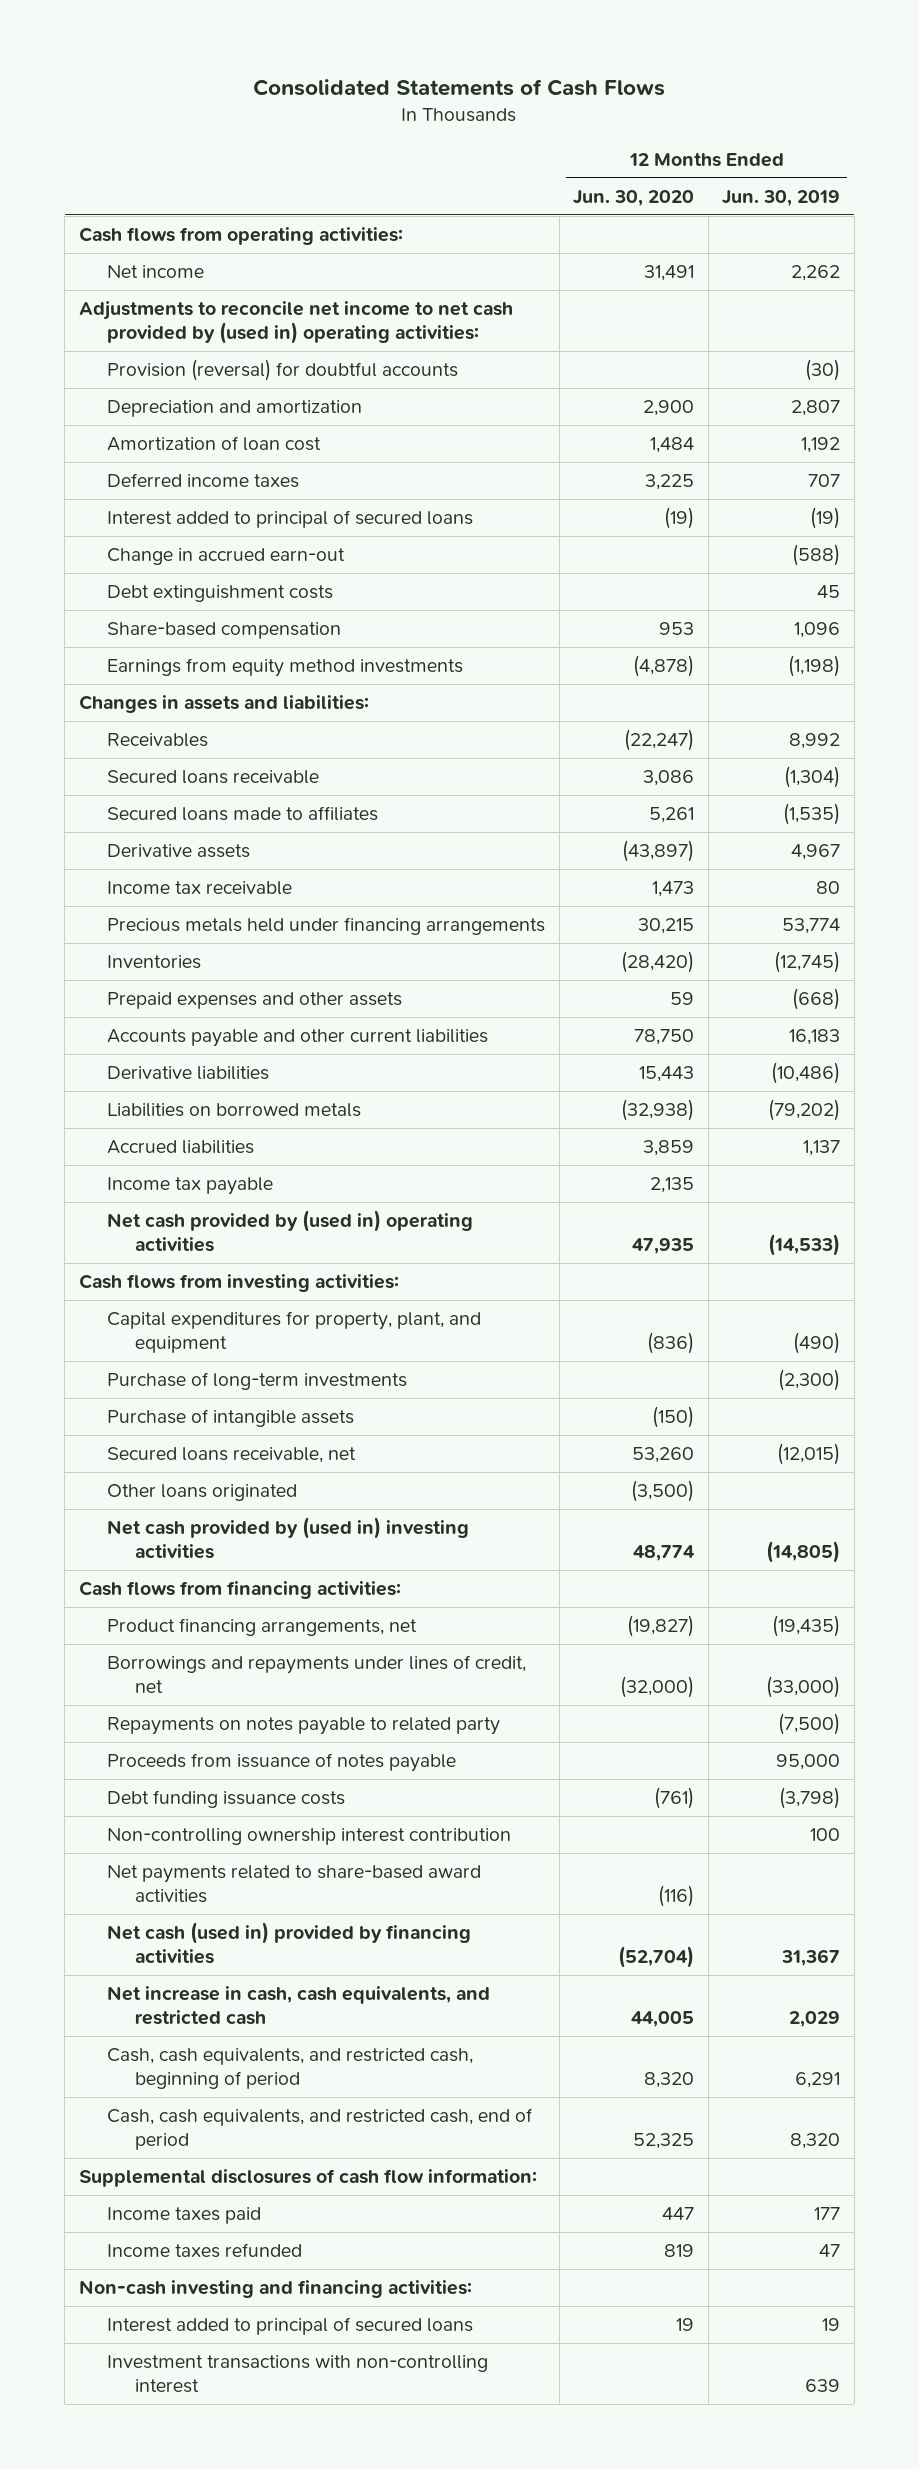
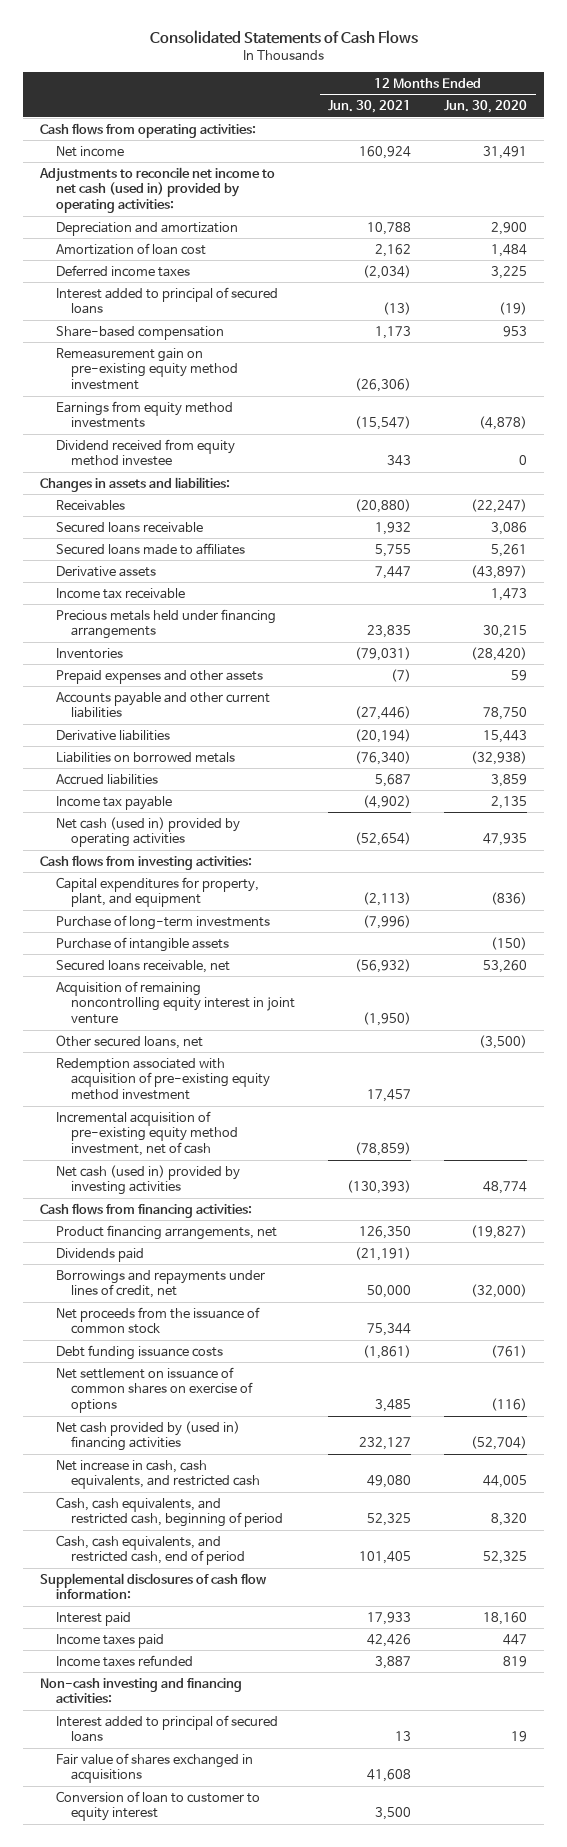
[722,189,841,206] Jun. 30, 2019 -> none
none -> [328,100,412,114] Jun. 30, 2021
[106,359,458,382] Provision (reversal) for doubtful accounts -> none
[78,301,513,345] Adjustments to reconcile net income to net cash provided by (used in) operating activities: -> [38,166,275,214] Adjustments to reconcile net income to net cash (used in) provided by operating activities:
[106,548,345,566] Change in accrued earn-out -> none
[106,585,333,603] Debt extinguishment costs -> none
none -> [55,347,239,391] Remeasurement gain on pre-existing equity method investment
none -> [55,438,235,467] Dividend received from equity method investee
[106,1210,473,1253] Net cash provided by (used in) operating activities -> [55,816,240,848] Net cash (used in) provided by operating activities
none -> [55,980,296,1025] Acquisition of remaining noncontrolling equity interest in joint venture
[106,1484,297,1502] Other loans originated -> [55,1034,203,1049] Other secured loans, net
none -> [55,1057,271,1101] Redemption associated with acquisition of pre-existing equity method investment
none -> [55,1110,239,1157] Incremental acquisition of pre-existing equity method investment, net of cash
[106,1517,469,1560] Net cash provided by (used in) investing activities -> [55,1164,240,1196] Net cash (used in) provided by investing activities
none -> [55,1247,144,1262] Dividends paid
[106,1717,500,1736] Repayments on notes payable to related party -> none
[106,1753,456,1773] Proceeds from issuance of notes payable -> none
none -> [55,1306,260,1335] Net proceeds from the issuance of common stock
[106,1828,511,1846] Non-controlling ownership interest contribution -> none
[106,1865,481,1904] Net payments related to share-based award activities -> [55,1366,254,1414] Net settlement on issuance of common shares on exercise of options
[106,1922,471,1965] Net cash (used in) provided by financing activities -> [55,1420,240,1452] Net cash provided by (used in) financing activities
none -> [55,1611,131,1626] Interest paid
[106,2355,488,2394] Investment transactions with non-controlling interest -> none
none -> [55,1752,253,1784] Fair value of shares exchanged in acquisitions
none -> [55,1790,260,1822] Conversion of loan to customer to equity interest

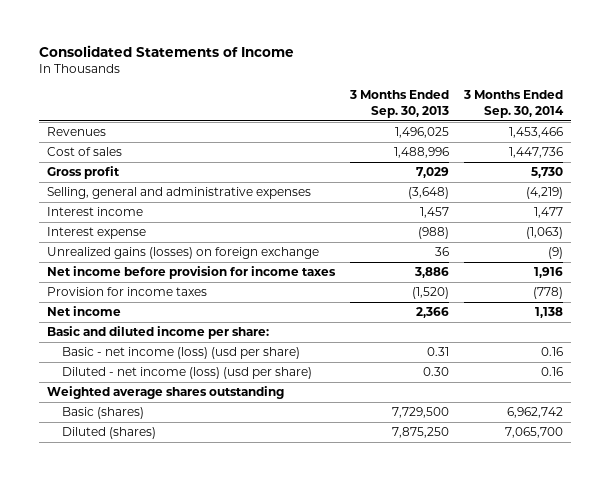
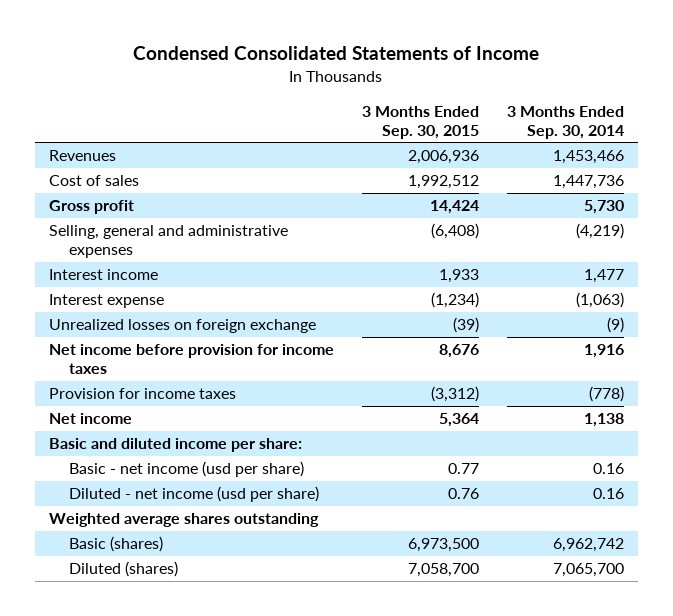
[38,45,294,58] Consolidated Statements of Income -> [133,46,540,61] Condensed Consolidated Statements of Income
[348,90,449,118] 3 Months Ended Sep. 30, 2013 -> none
none -> [361,105,479,139] 3 Months Ended Sep. 30, 2015
[46,247,319,260] Unrealized gains (losses) on foreign exchange -> [49,319,317,334] Unrealized losses on foreign exchange
[62,347,301,360] Basic - net income (loss) (usd per share) -> [69,461,305,478] Basic - net income (usd per share)
[62,367,313,380] Diluted - net income (loss) (usd per share) -> [69,486,320,503] Diluted - net income (usd per share)

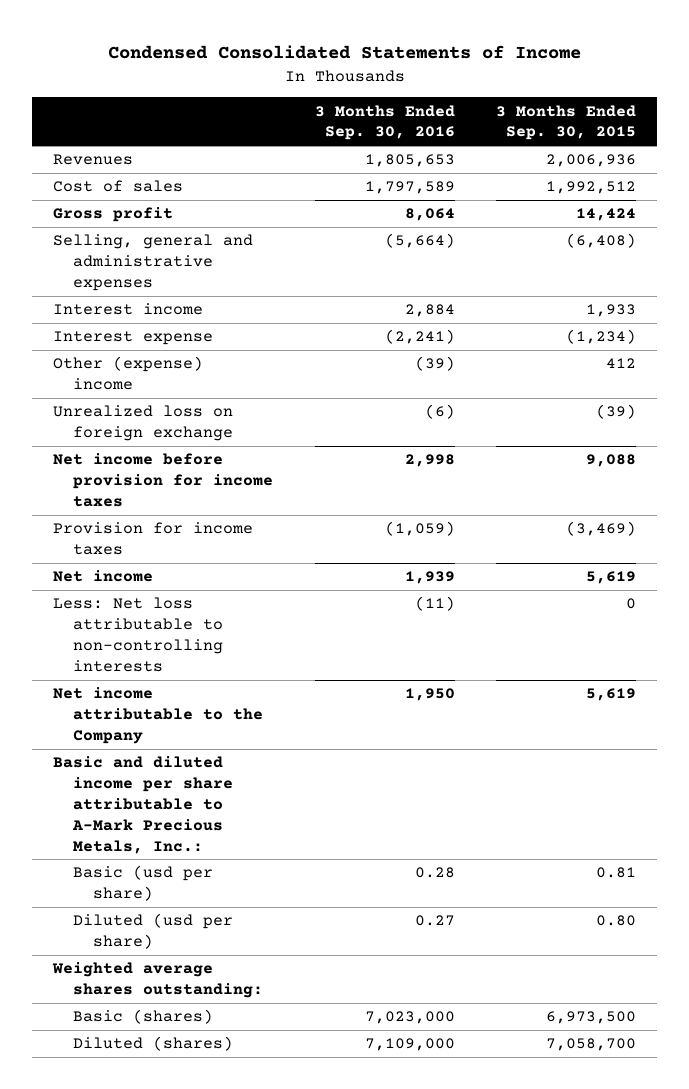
[506,105,624,139] 3 Months Ended Sep. 30, 2014 -> none
none -> [314,104,455,141] 3 Months Ended Sep. 30, 2016
none -> [53,356,204,391] Other (expense) income
[49,319,317,334] Unrealized losses on foreign exchange -> [53,405,234,442] Unrealized loss on foreign exchange
[438,344,479,359] 8,676 -> [586,454,637,468] 9,088
[430,386,479,403] (3,312) -> [566,521,637,537] (3,469)
[438,413,479,428] 5,364 -> [586,571,637,585] 5,619
none -> [53,597,224,672] Less: Net loss attributable to non-controlling interests
none -> [53,687,264,745] Net income attributable to the Company
[49,438,303,453] Basic and diluted income per share: -> [53,756,234,854] Basic and diluted income per share attributable to A-Mark Precious Metals, Inc.:
[69,461,305,478] Basic - net income (usd per share) -> [73,865,214,902] Basic (usd per share)
[447,463,479,475] 0.77 -> [596,867,637,879] 0.81
[69,486,320,503] Diluted - net income (usd per share) -> [73,913,234,950] Diluted (usd per share)
[447,488,479,500] 0.76 -> [596,915,637,927] 0.80
[49,513,320,528] Weighted average shares outstanding -> [52,962,264,999] Weighted average shares outstanding:

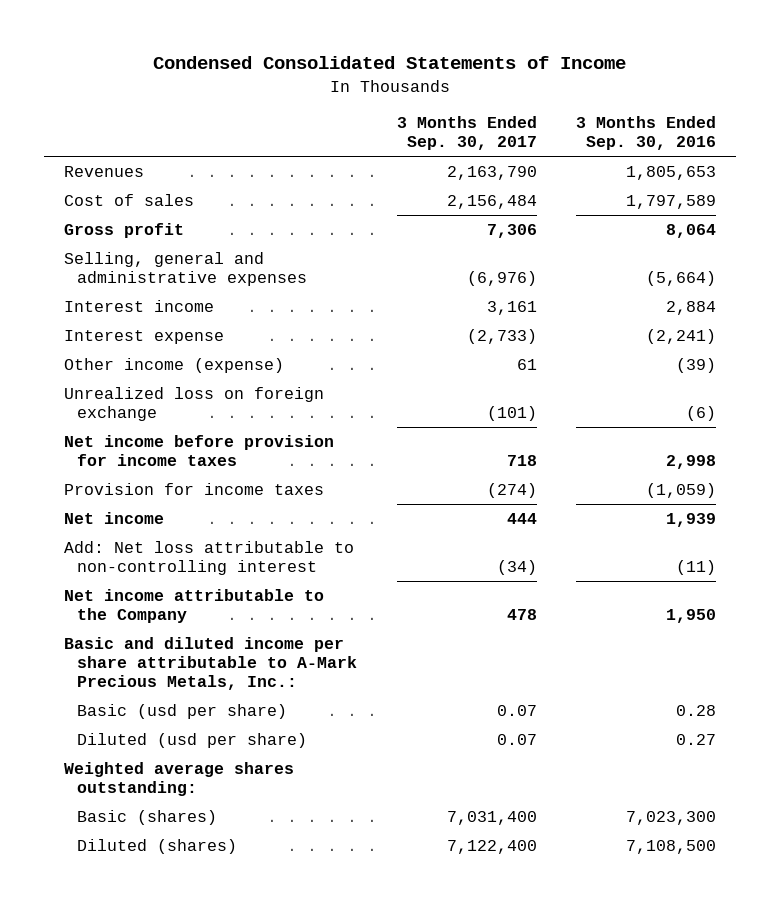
[496,104,637,141] 3 Months Ended Sep. 30, 2015 -> none
none -> [396,116,537,151] 3 Months Ended Sep. 30, 2017
[53,356,204,391] Other (expense) income -> [63,357,284,373] Other income (expense)
[53,597,224,672] Less: Net loss attributable to non-controlling interests -> [63,540,354,576] Add: Net loss attributable to non-controlling interest
[364,1011,455,1025] 7,023,000 -> [625,810,716,825] 7,023,300
[364,1038,455,1052] 7,109,000 -> [625,839,716,854] 7,108,500

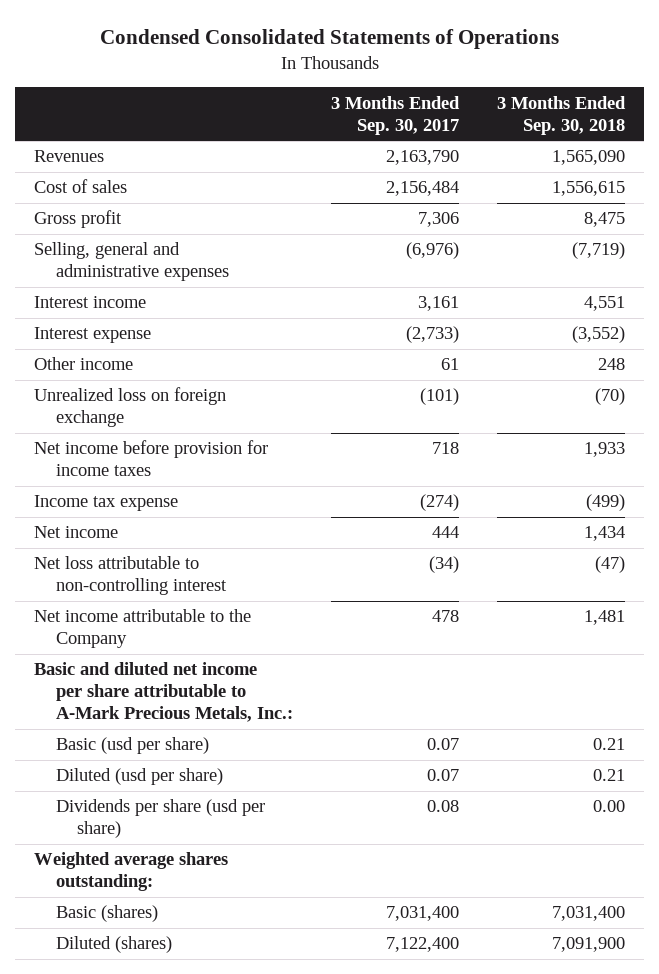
[152,56,626,70] Condensed Consolidated Statements of Income -> [99,29,559,50] Condensed Consolidated Statements of Operations
[575,116,716,151] 3 Months Ended Sep. 30, 2016 -> none
none -> [497,95,627,135] 3 Months Ended Sep. 30, 2018
[63,357,284,373] Other income (expense) -> [34,357,134,371] Other income
[63,482,324,495] Provision for income taxes -> [34,495,179,512] Income tax expense
[63,540,354,576] Add: Net loss attributable to non-controlling interest -> [34,556,227,596] Net loss attributable to non-controlling interest
[63,636,358,691] Basic and diluted income per share attributable to A-Mark Precious Metals, Inc.: -> [34,662,293,723] Basic and diluted net income per share attributable to A-Mark Precious Metals, Inc.:
none -> [55,799,265,839] Dividends per share (usd per share)

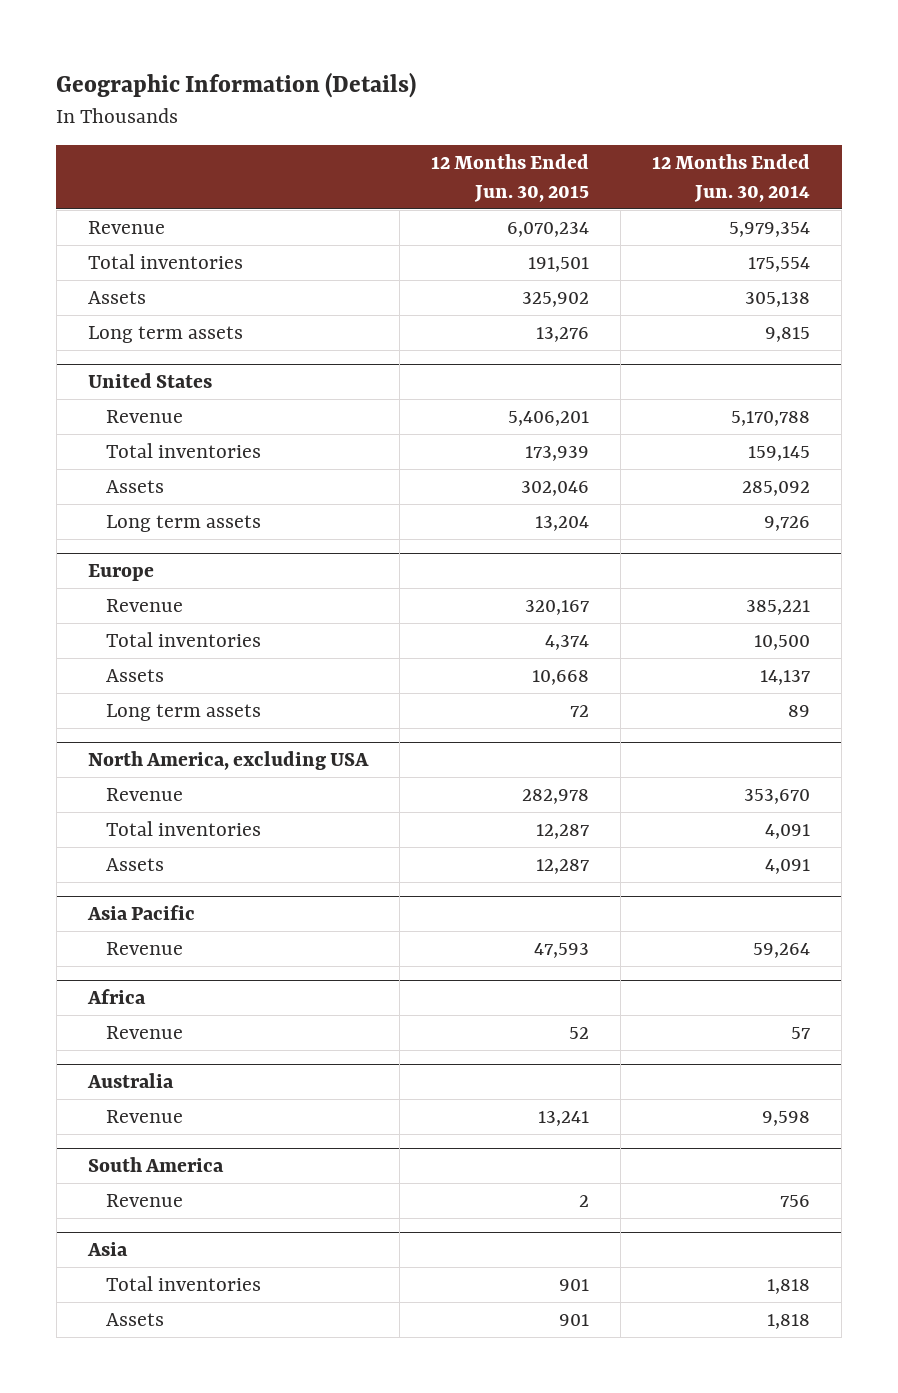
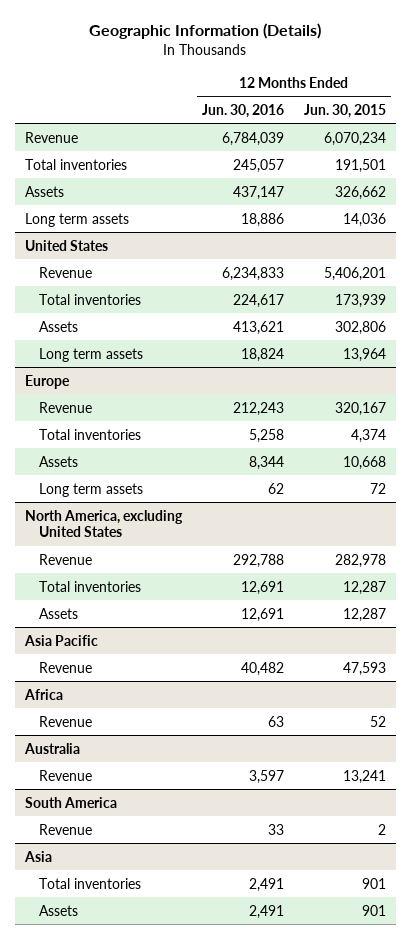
[651,154,810,202] 12 Months Ended Jun. 30, 2014 -> none
none -> [201,103,284,118] Jun. 30, 2016
[521,292,589,308] 325,902 -> [334,185,386,200] 326,662
[535,327,589,343] 13,276 -> [342,212,386,227] 14,036
[520,481,589,497] 302,046 -> [334,320,386,335] 302,806
[534,516,589,532] 13,204 -> [342,347,386,362] 13,964
[87,751,369,771] North America, excluding USA -> [24,509,183,538] North America, excluding United States

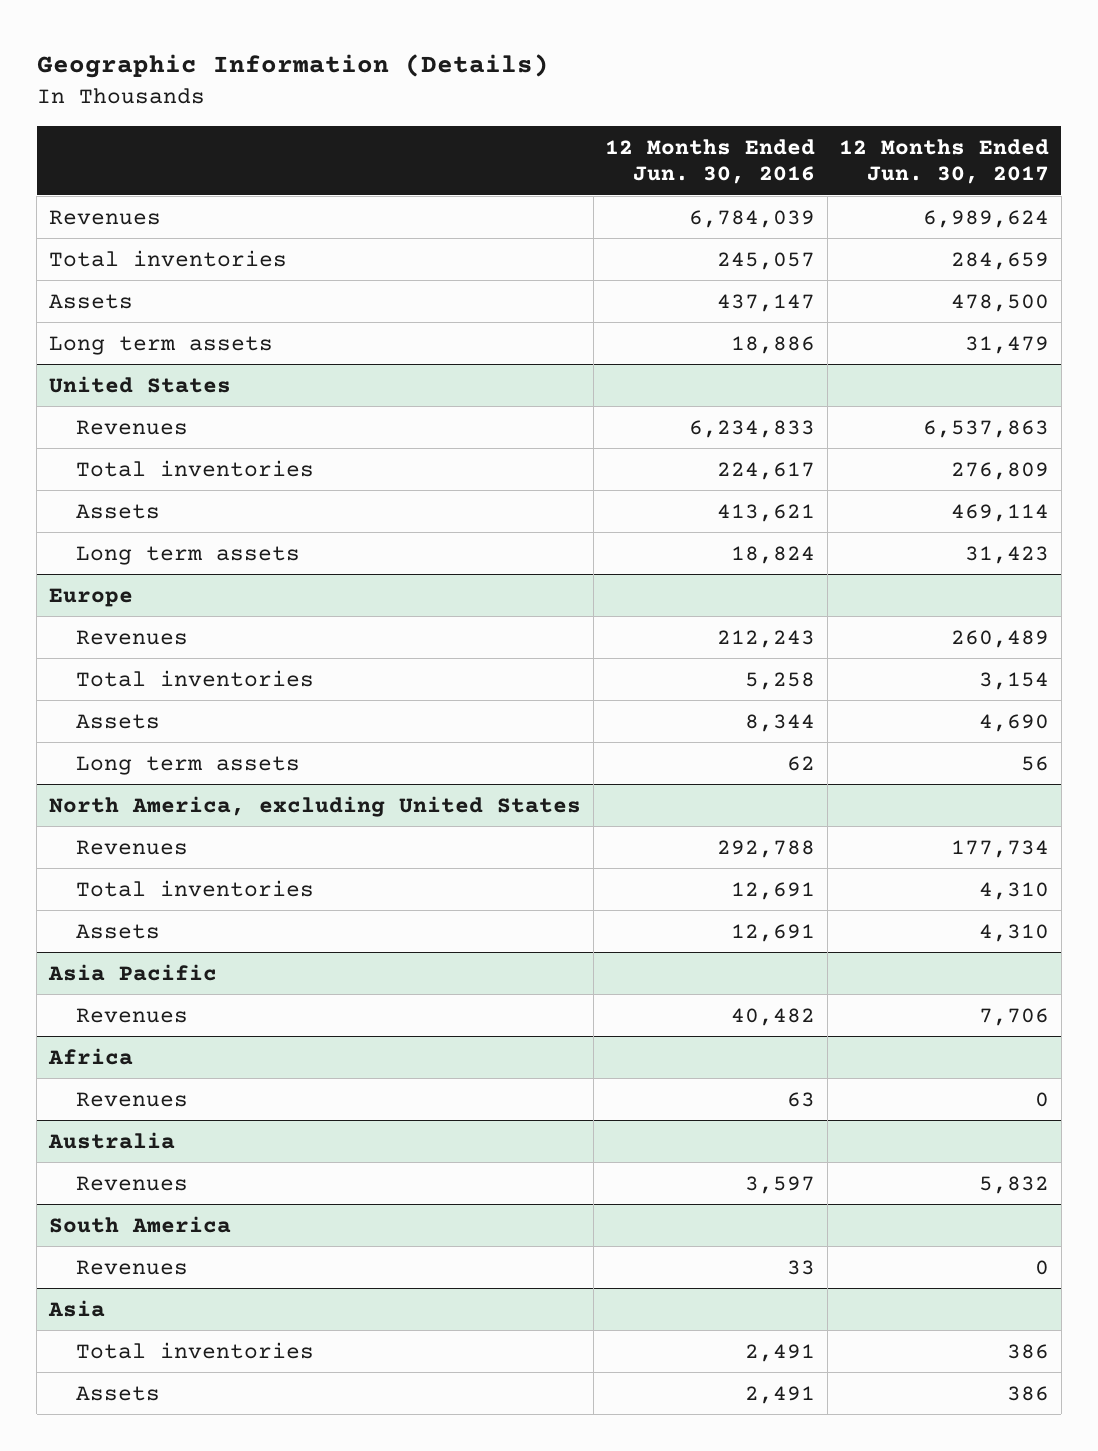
[303,103,386,118] Jun. 30, 2015 -> none
none -> [839,138,1050,185] 12 Months Ended Jun. 30, 2017
[24,131,78,143] Revenue -> [49,209,162,225] Revenues
[38,266,92,278] Revenue -> [75,419,188,435] Revenues
[38,401,92,413] Revenue -> [75,629,188,645] Revenues
[38,553,92,565] Revenue -> [75,839,188,855] Revenues
[38,661,92,673] Revenue -> [75,1007,188,1023] Revenues
[38,715,92,727] Revenue -> [75,1091,188,1107] Revenues
[38,769,92,781] Revenue -> [75,1175,188,1191] Revenues
[38,823,92,835] Revenue -> [75,1259,188,1275] Revenues

